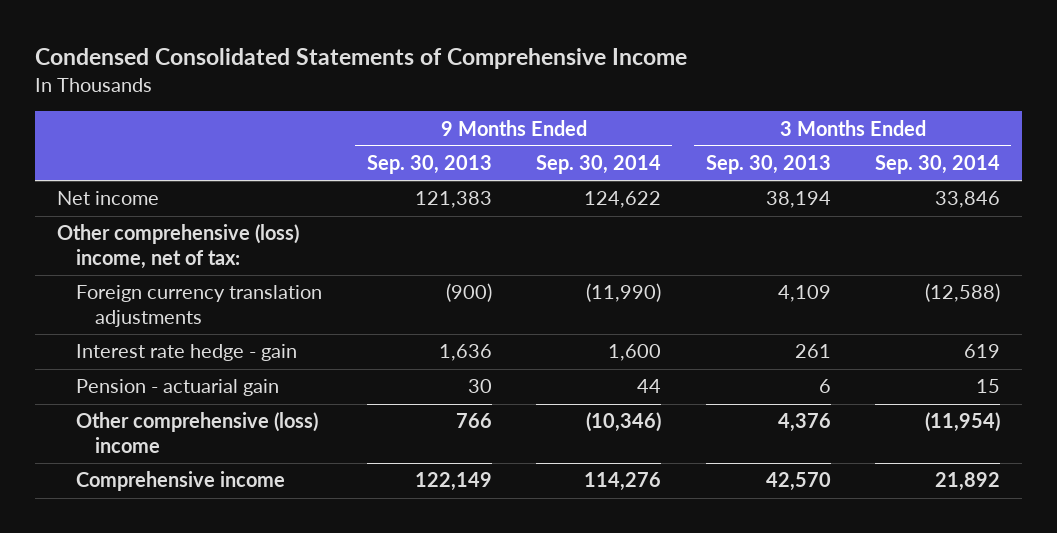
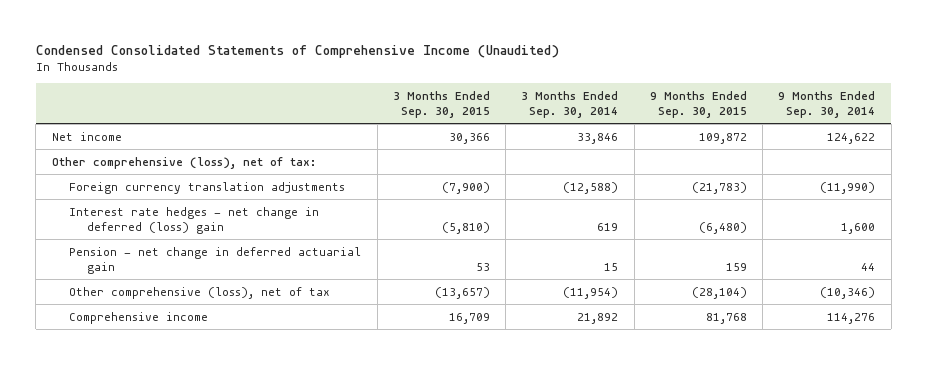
[34,48,687,70] Condensed Consolidated Statements of Comprehensive Income -> [35,44,559,58] Condensed Consolidated Statements of Comprehensive Income (Unaudited)
[366,155,492,175] Sep. 30, 2013 -> none
[705,155,831,175] Sep. 30, 2013 -> none
none -> [392,90,490,119] 3 Months Ended Sep. 30, 2015
none -> [649,90,747,119] 9 Months Ended Sep. 30, 2015
[57,224,300,270] Other comprehensive (loss) income, net of tax: -> [51,156,316,169] Other comprehensive (loss), net of tax:
[76,344,298,362] Interest rate hedge - gain -> [69,206,320,234] Interest rate hedges - net change in deferred (loss) gain
[76,379,280,397] Pension - actuarial gain -> [69,246,362,274] Pension - net change in deferred actuarial gain
[76,412,319,454] Other comprehensive (loss) income -> [69,286,331,299] Other comprehensive (loss), net of tax

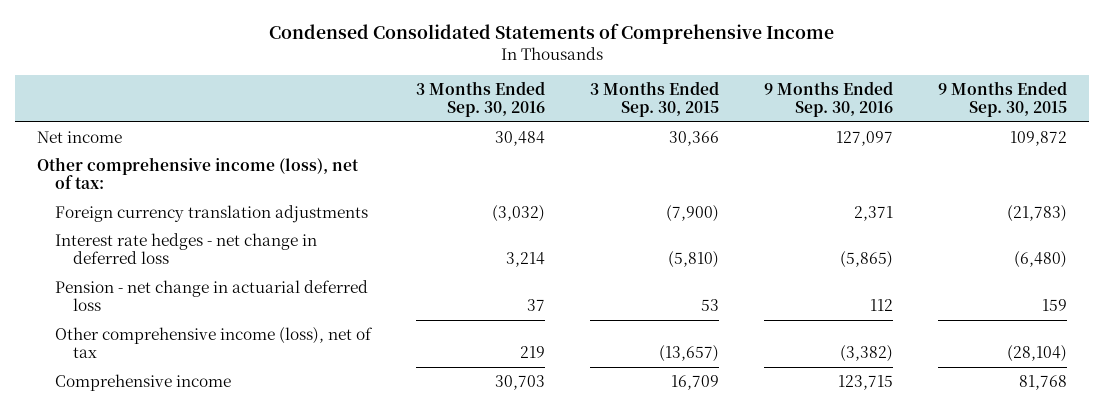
[35,44,559,58] Condensed Consolidated Statements of Comprehensive Income (Unaudited) -> [269,22,835,44] Condensed Consolidated Statements of Comprehensive Income
[521,90,619,119] 3 Months Ended Sep. 30, 2014 -> none
[778,90,876,119] 9 Months Ended Sep. 30, 2014 -> none
none -> [416,80,546,118] 3 Months Ended Sep. 30, 2016
none -> [763,80,893,118] 9 Months Ended Sep. 30, 2016
[51,156,316,169] Other comprehensive (loss), net of tax: -> [37,156,360,190] Other comprehensive income (loss), net of tax:
[69,206,320,234] Interest rate hedges - net change in deferred (loss) gain -> [55,232,318,265] Interest rate hedges - net change in deferred loss
[69,246,362,274] Pension - net change in deferred actuarial gain -> [55,279,369,312] Pension - net change in actuarial deferred loss
[69,286,331,299] Other comprehensive (loss), net of tax -> [55,326,374,359] Other comprehensive income (loss), net of tax

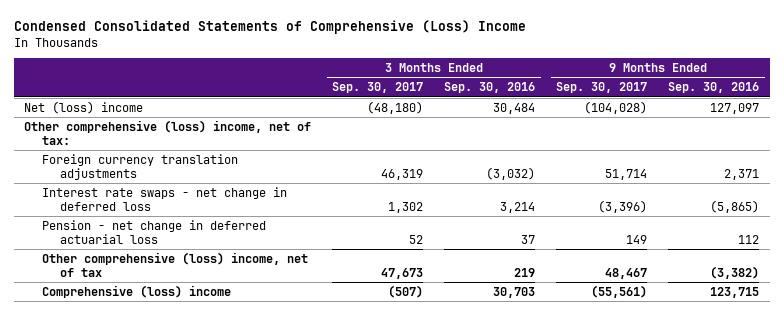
[269,22,835,44] Condensed Consolidated Statements of Comprehensive Income -> [13,20,526,35] Condensed Consolidated Statements of Comprehensive (Loss) Income
[590,80,720,118] 3 Months Ended Sep. 30, 2015 -> none
[937,80,1067,118] 9 Months Ended Sep. 30, 2015 -> none
none -> [332,82,424,94] Sep. 30, 2017
none -> [556,82,648,94] Sep. 30, 2017
[37,130,123,143] Net income -> [24,100,144,114] Net (loss) income
[37,156,360,190] Other comprehensive income (loss), net of tax: -> [24,119,312,145] Other comprehensive (loss) income, net of tax:
[55,232,318,265] Interest rate hedges - net change in deferred loss -> [42,186,288,211] Interest rate swaps - net change in deferred loss
[55,279,369,312] Pension - net change in actuarial deferred loss -> [42,219,267,244] Pension - net change in deferred actuarial loss
[55,326,374,359] Other comprehensive income (loss), net of tax -> [42,251,309,277] Other comprehensive (loss) income, net of tax
[55,373,232,391] Comprehensive income -> [42,284,232,298] Comprehensive (loss) income

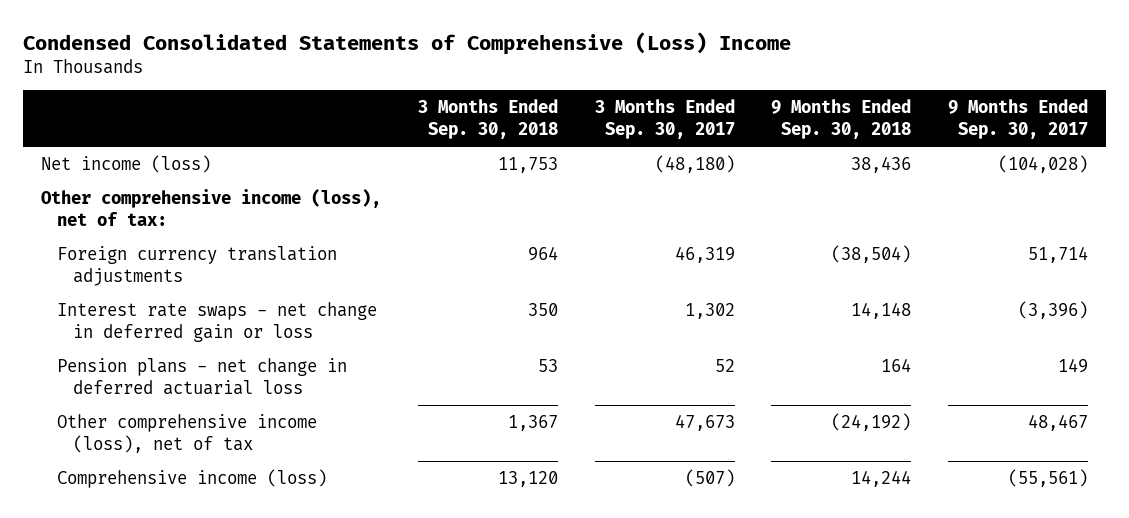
[444,82,536,94] Sep. 30, 2016 -> none
[668,82,760,94] Sep. 30, 2016 -> none
none -> [418,99,559,140] 3 Months Ended Sep. 30, 2018
none -> [771,99,912,140] 9 Months Ended Sep. 30, 2018
[24,100,144,114] Net (loss) income -> [41,154,212,173] Net income (loss)
[24,119,312,145] Other comprehensive (loss) income, net of tax: -> [41,188,382,227] Other comprehensive income (loss), net of tax:
[42,186,288,211] Interest rate swaps - net change in deferred loss -> [57,301,378,343] Interest rate swaps - net change in deferred gain or loss
[42,219,267,244] Pension - net change in deferred actuarial loss -> [57,357,348,396] Pension plans - net change in deferred actuarial loss
[42,251,309,277] Other comprehensive (loss) income, net of tax -> [57,413,318,454] Other comprehensive income (loss), net of tax
[42,284,232,298] Comprehensive (loss) income -> [57,468,328,488] Comprehensive income (loss)

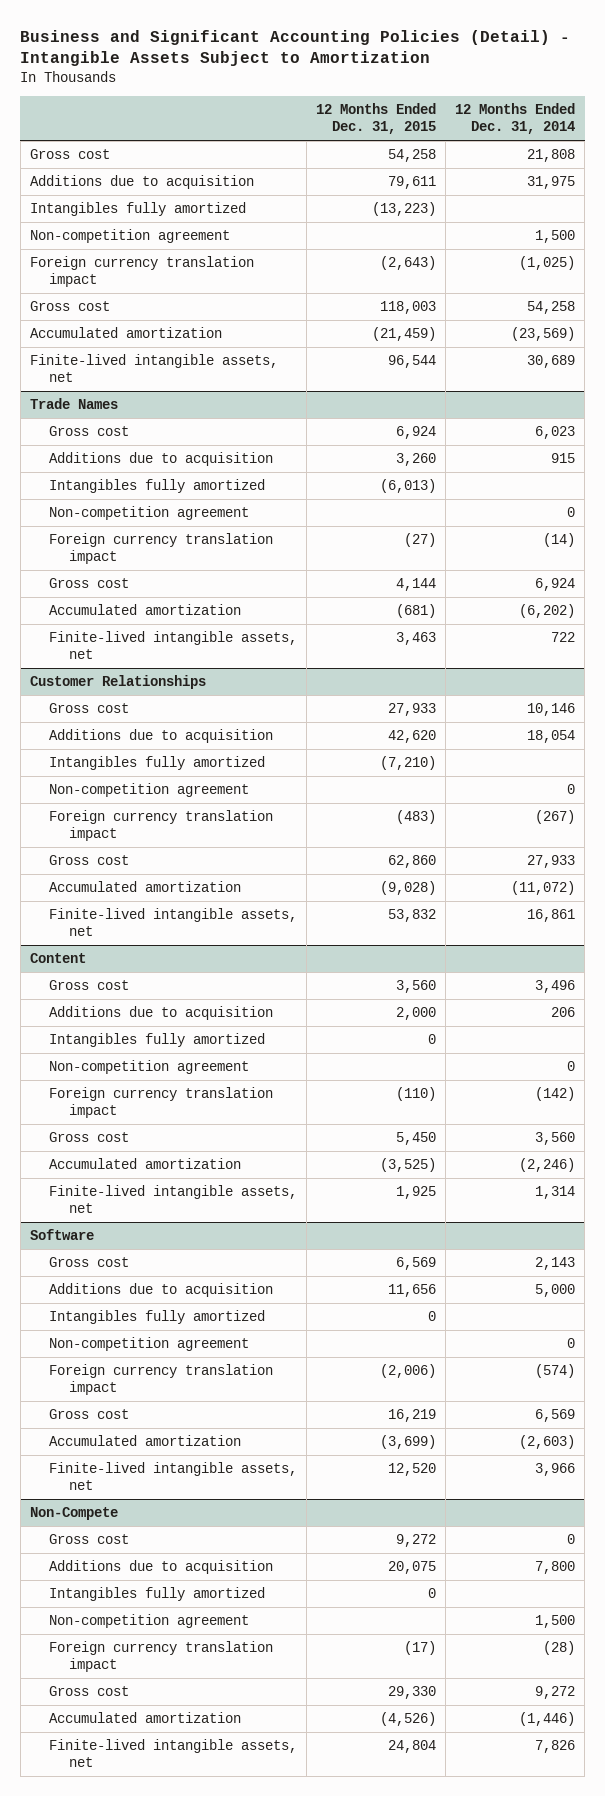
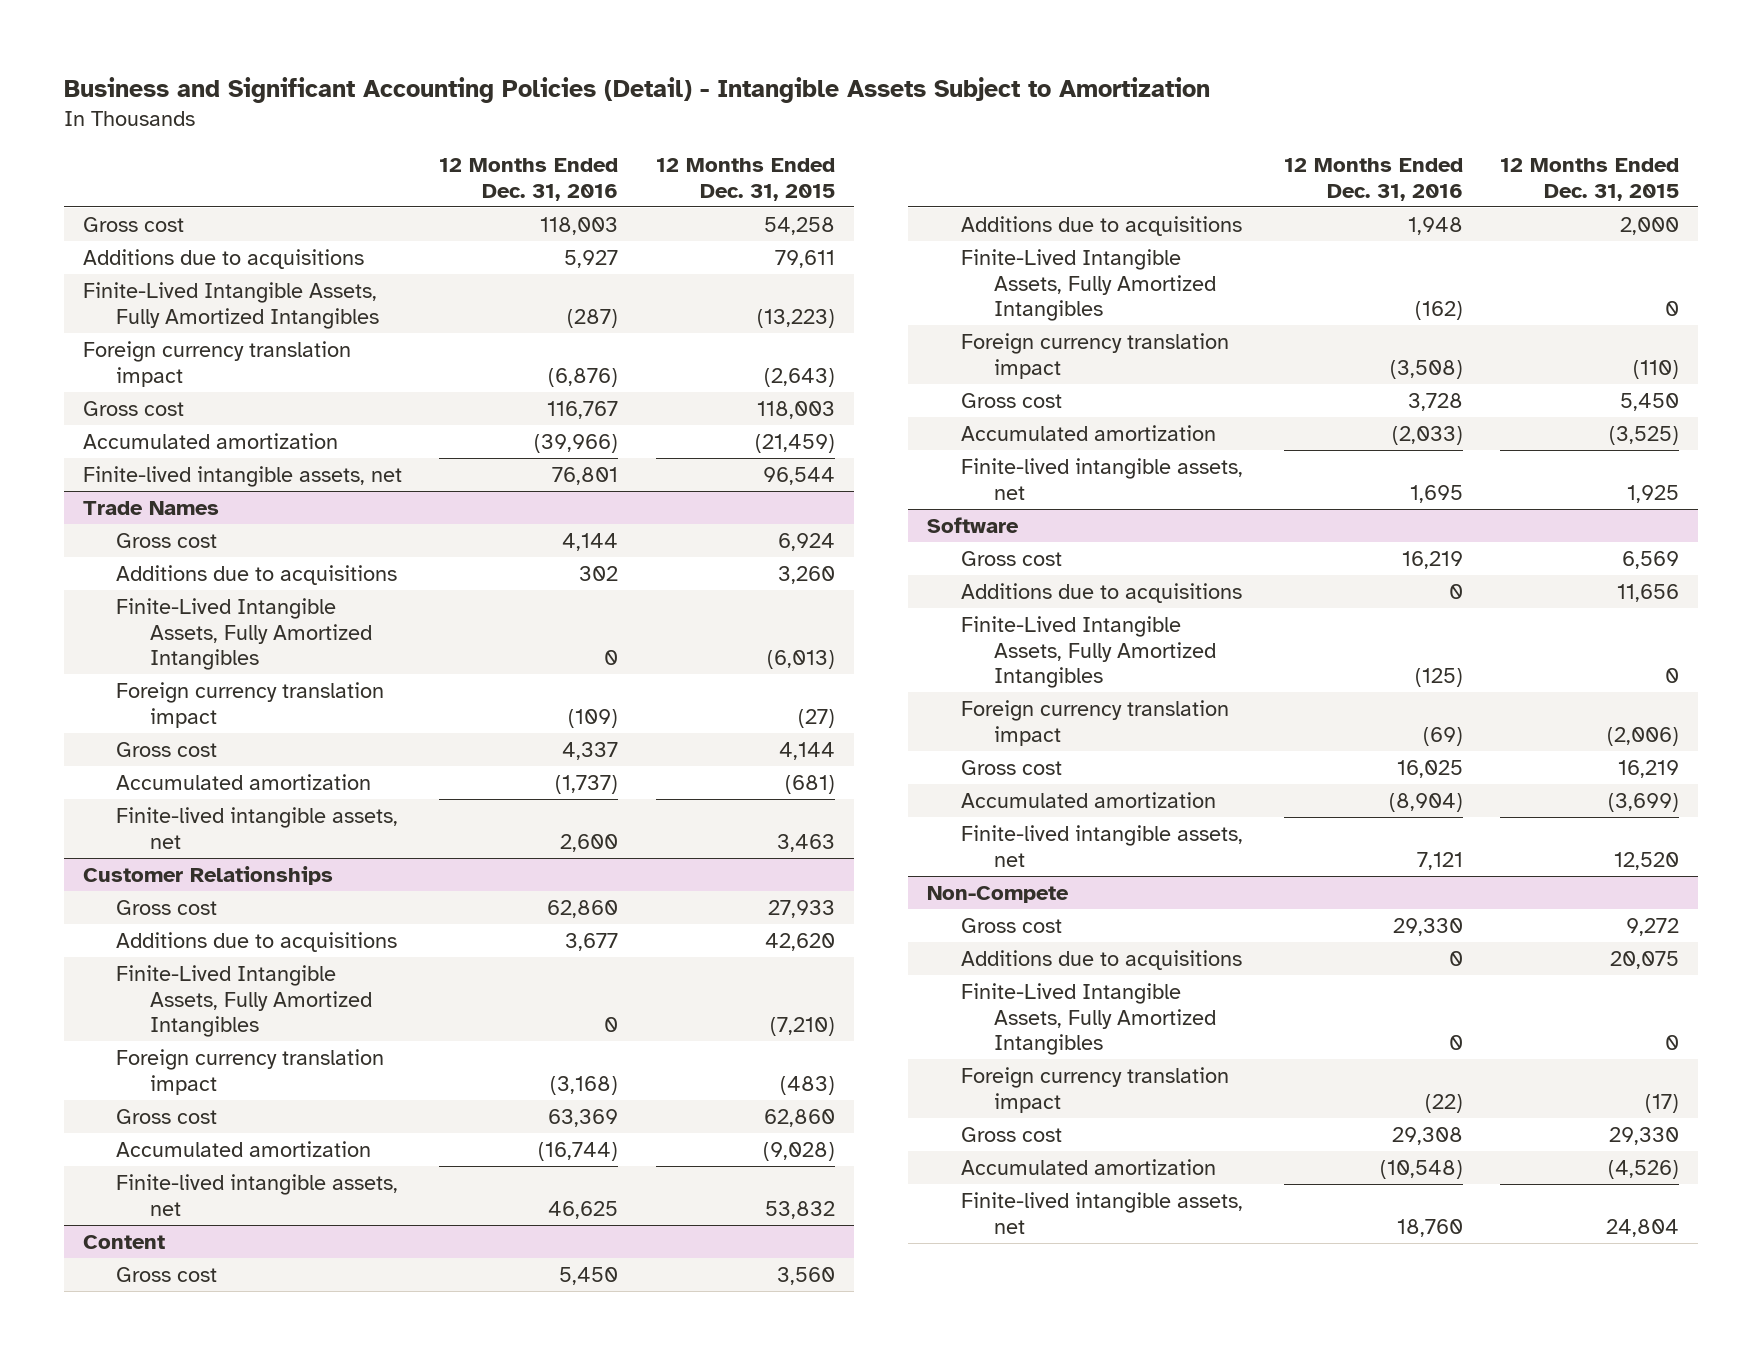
[455,103,576,135] 12 Months Ended Dec. 31, 2014 -> none
none -> [439,157,619,201] 12 Months Ended Dec. 31, 2016
[29,229,230,244] Non-competition agreement -> none
[29,175,254,190] Additions due to acquisition -> [82,248,364,269] Additions due to acquisitions
[29,202,246,217] Intangibles fully amortized -> [82,281,380,329] Finite-Lived Intangible Assets, Fully Amortized Intangibles
[49,506,250,521] Non-competition agreement -> none
[49,452,274,467] Additions due to acquisition -> [116,564,398,585] Additions due to acquisitions
[49,479,266,494] Intangibles fully amortized -> [116,597,372,671] Finite-Lived Intangible Assets, Fully Amortized Intangibles
[49,783,250,798] Non-competition agreement -> none
[49,729,274,744] Additions due to acquisition -> [116,931,398,952] Additions due to acquisitions
[49,756,266,771] Intangibles fully amortized -> [116,964,372,1038] Finite-Lived Intangible Assets, Fully Amortized Intangibles
[49,1060,250,1075] Non-competition agreement -> none
[49,1006,274,1021] Additions due to acquisition -> [960,215,1242,236] Additions due to acquisitions
[49,1033,266,1048] Intangibles fully amortized -> [960,248,1217,322] Finite-Lived Intangible Assets, Fully Amortized Intangibles
[49,1337,250,1352] Non-competition agreement -> none
[49,1283,274,1298] Additions due to acquisition -> [960,582,1242,603] Additions due to acquisitions
[49,1310,266,1325] Intangibles fully amortized -> [960,615,1217,689] Finite-Lived Intangible Assets, Fully Amortized Intangibles
[49,1614,250,1629] Non-competition agreement -> none
[49,1560,274,1575] Additions due to acquisition -> [960,949,1242,970] Additions due to acquisitions
[49,1587,266,1602] Intangibles fully amortized -> [960,982,1217,1056] Finite-Lived Intangible Assets, Fully Amortized Intangibles

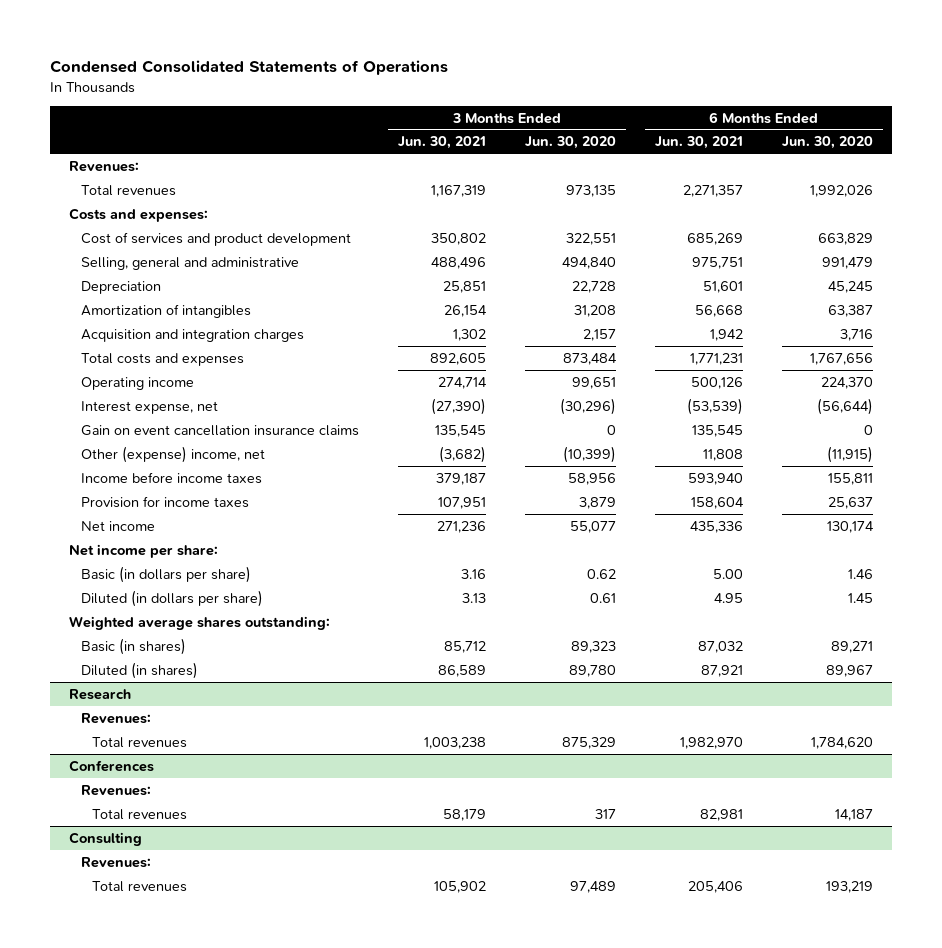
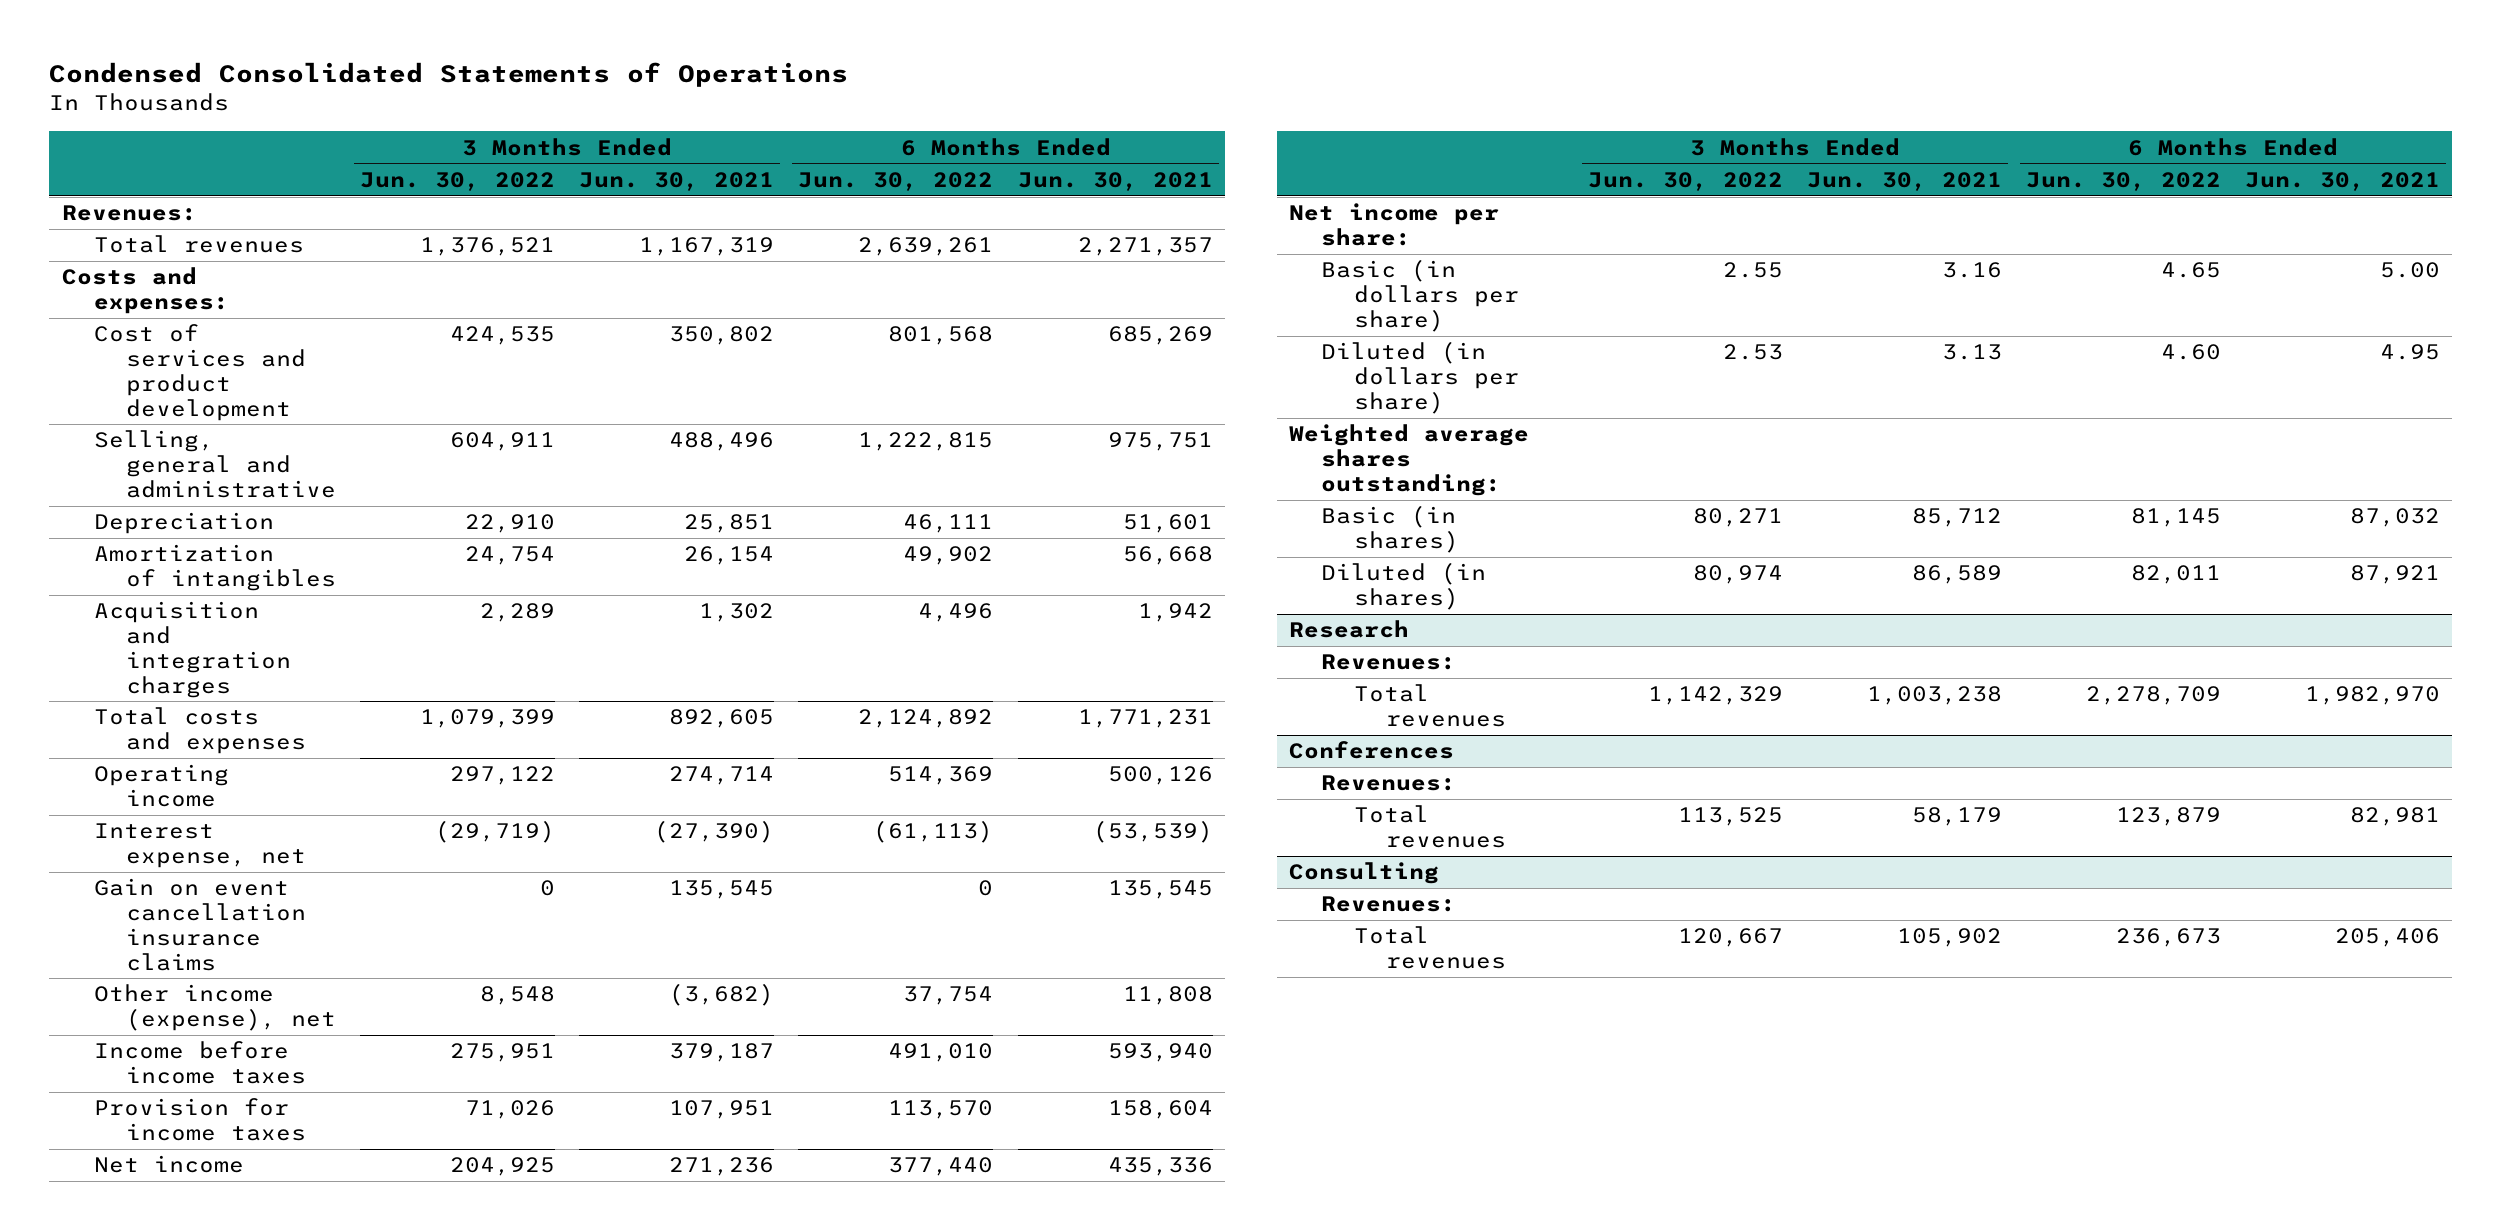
[524,136,616,150] Jun. 30, 2020 -> none
[781,136,873,150] Jun. 30, 2020 -> none
none -> [360,171,556,191] Jun. 30, 2022
none -> [798,171,994,191] Jun. 30, 2022
[80,445,265,463] Other (expense) income, net -> [93,984,337,1032] Other income (expense), net

